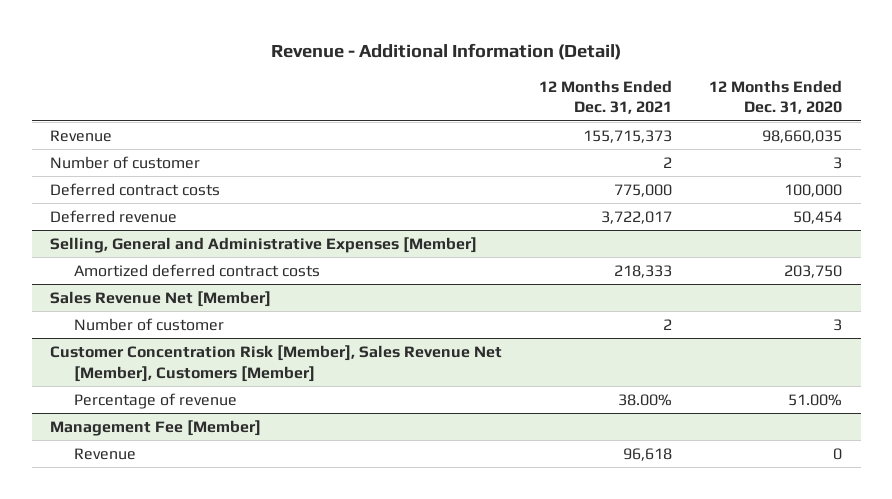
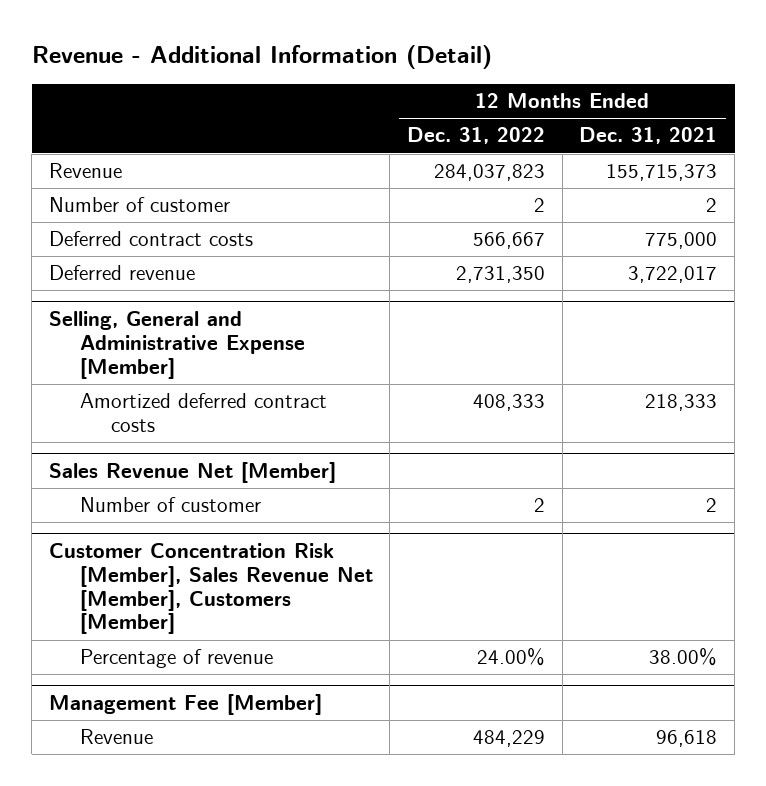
[709,79,843,115] 12 Months Ended Dec. 31, 2020 -> none
none -> [407,127,546,145] Dec. 31, 2022
[50,236,478,253] Selling, General and Administrative Expenses [Member] -> [48,311,305,379] Selling, General and Administrative Expense [Member]

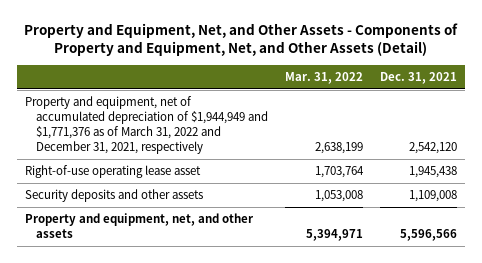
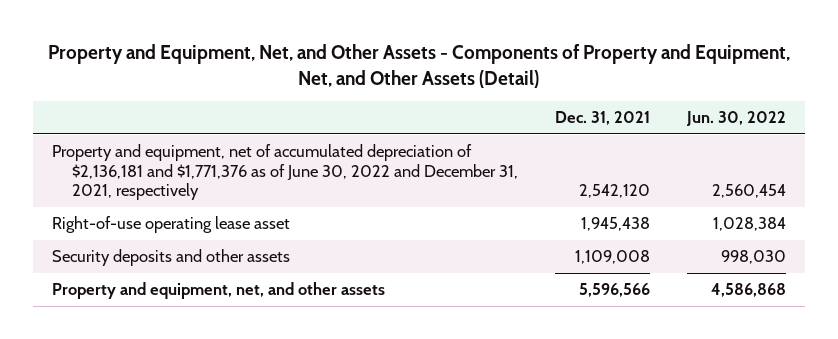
[285,72,364,85] Mar. 31, 2022 -> none
none -> [686,111,787,127] Jun. 30, 2022
[25,96,269,155] Property and equipment, net of accumulated depreciation of $1,944,949 and $1,771,376 as of March 31, 2022 and December 31, 2021, respectively -> [51,144,518,201] Property and equipment, net of accumulated depreciation of $2,136,181 and $1,771,376 as of June 30, 2022 and December 31, 2021, respectively

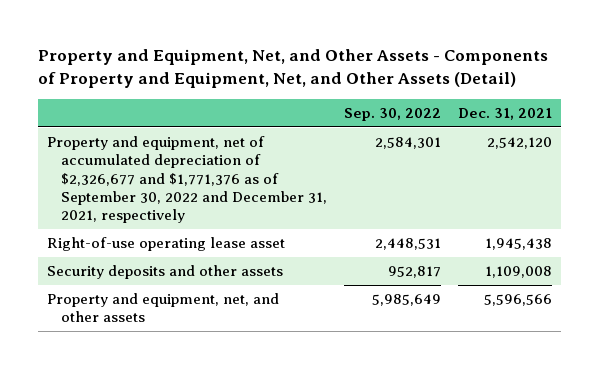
[686,111,787,127] Jun. 30, 2022 -> none
none -> [344,107,442,121] Sep. 30, 2022
[51,144,518,201] Property and equipment, net of accumulated depreciation of $2,136,181 and $1,771,376 as of June 30, 2022 and December 31, 2021, respectively -> [46,135,327,224] Property and equipment, net of accumulated depreciation of $2,326,677 and $1,771,376 as of September 30, 2022 and December 31, 2021, respectively

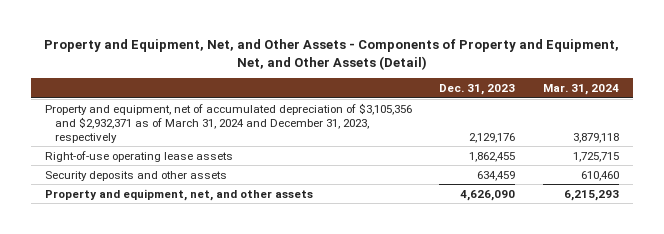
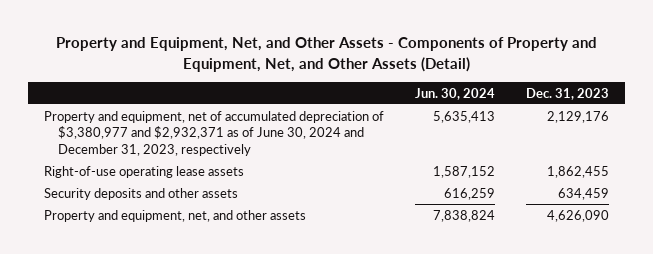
[542,83,619,95] Mar. 31, 2024 -> none
none -> [415,87,496,100] Jun. 30, 2024
[44,102,412,143] Property and equipment, net of accumulated depreciation of $3,105,356 and $2,932,371 as of March 31, 2024 and December 31, 2023, respectively -> [43,110,384,156] Property and equipment, net of accumulated depreciation of $3,380,977 and $2,932,371 as of June 30, 2024 and December 31, 2023, respectively

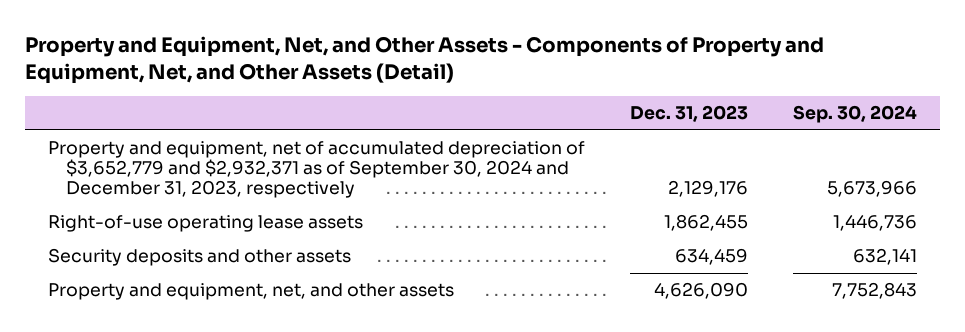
[415,87,496,100] Jun. 30, 2024 -> none
none -> [793,105,918,124] Sep. 30, 2024
[43,110,384,156] Property and equipment, net of accumulated depreciation of $3,380,977 and $2,932,371 as of June 30, 2024 and December 31, 2023, respectively -> [47,141,585,199] Property and equipment, net of accumulated depreciation of $3,652,779 and $2,932,371 as of September 30, 2024 and December 31, 2023, respectively

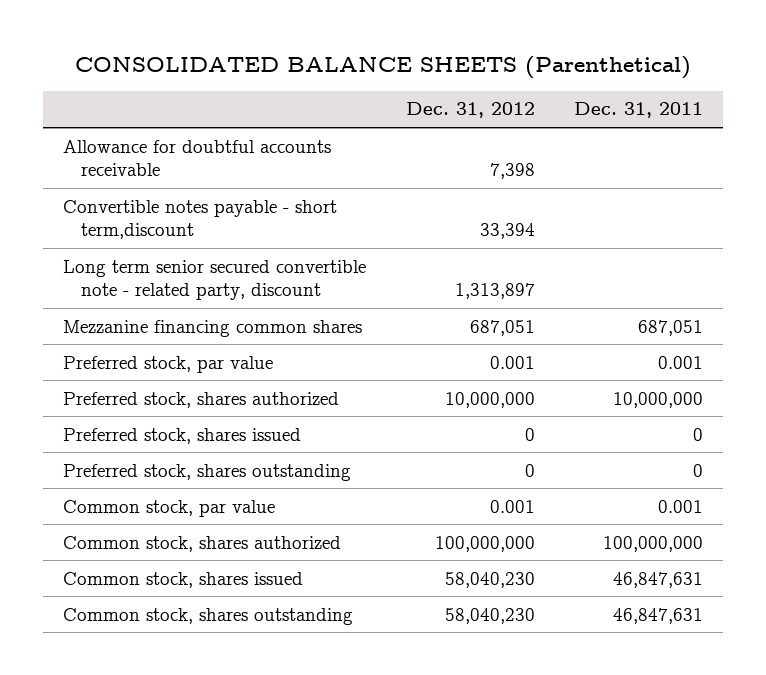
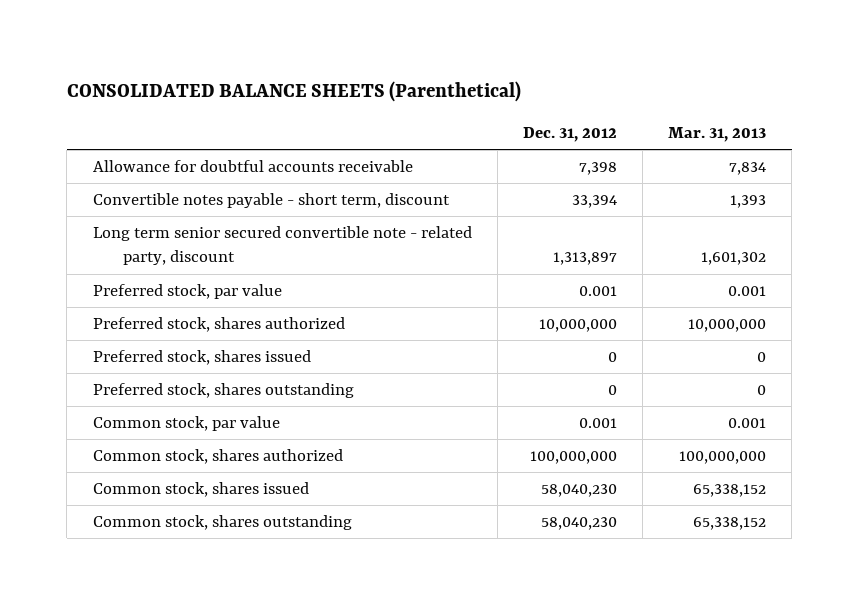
[574,102,704,119] Dec. 31, 2011 -> none
none -> [668,127,767,143] Mar. 31, 2013
[62,199,337,239] Convertible notes payable - short term,discount -> [92,193,450,209] Convertible notes payable - short term, discount
[62,319,362,337] Mezzanine financing common shares -> none

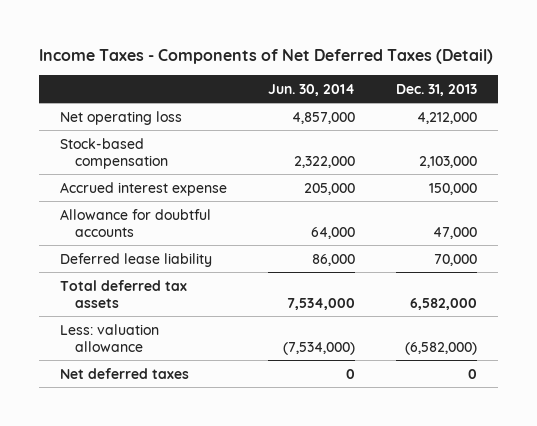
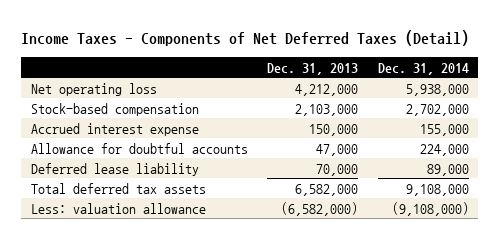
[267,83,355,96] Jun. 30, 2014 -> none
none -> [377,62,469,75] Dec. 31, 2014
[59,367,189,379] Net deferred taxes -> none

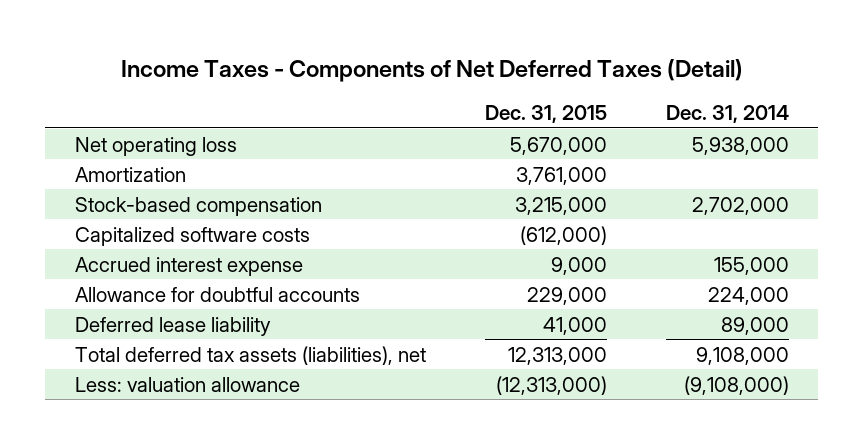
[267,62,359,75] Dec. 31, 2013 -> none
none -> [484,105,607,124] Dec. 31, 2015
none -> [74,166,186,182] Amortization
none -> [74,226,310,246] Capitalized software costs
[31,182,207,194] Total deferred tax assets -> [74,345,426,365] Total deferred tax assets (liabilities), net

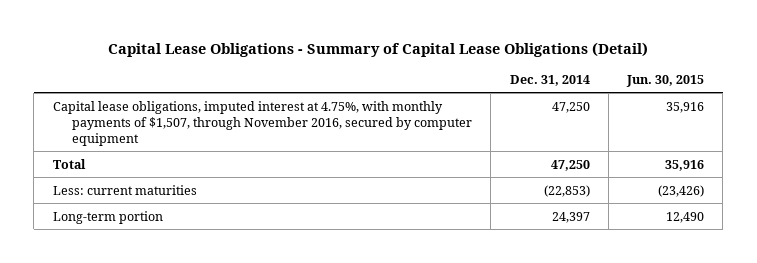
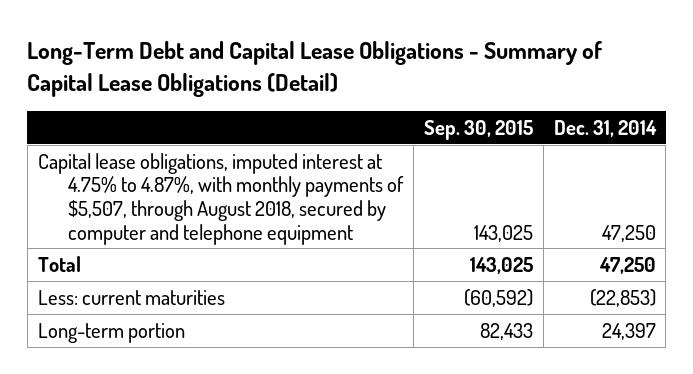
[108,41,649,57] Capital Lease Obligations - Summary of Capital Lease Obligations (Detail) -> [27,41,603,97] Long-Term Debt and Capital Lease Obligations - Summary of Capital Lease Obligations (Detail)
[626,74,705,87] Jun. 30, 2015 -> none
none -> [423,119,533,140] Sep. 30, 2015
[52,100,473,146] Capital lease obligations, imputed interest at 4.75%, with monthly payments of $1,507, through November 2016, secured by computer equipment -> [37,152,405,245] Capital lease obligations, imputed interest at 4.75% to 4.87%, with monthly payments of $5,507, through August 2018, secured by computer and telephone equipment

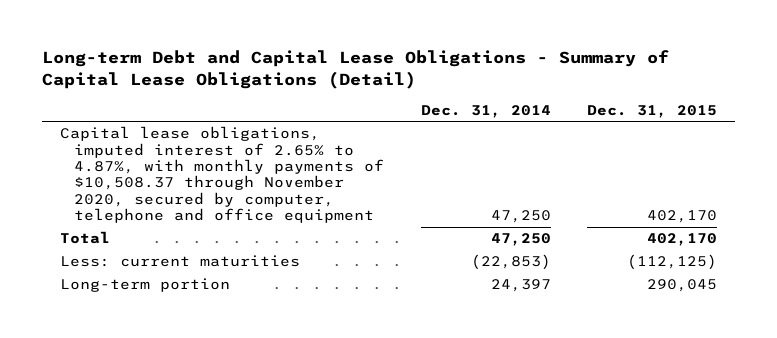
[27,41,603,97] Long-Term Debt and Capital Lease Obligations - Summary of Capital Lease Obligations (Detail) -> [41,50,669,89] Long-term Debt and Capital Lease Obligations - Summary of Capital Lease Obligations (Detail)
[423,119,533,140] Sep. 30, 2015 -> none
none -> [586,104,717,118] Dec. 31, 2015
[37,152,405,245] Capital lease obligations, imputed interest at 4.75% to 4.87%, with monthly payments of $5,507, through August 2018, secured by computer and telephone equipment -> [59,126,385,224] Capital lease obligations, imputed interest of 2.65% to 4.87%, with monthly payments of $10,508.37 through November 2020, secured by computer, telephone and office equipment

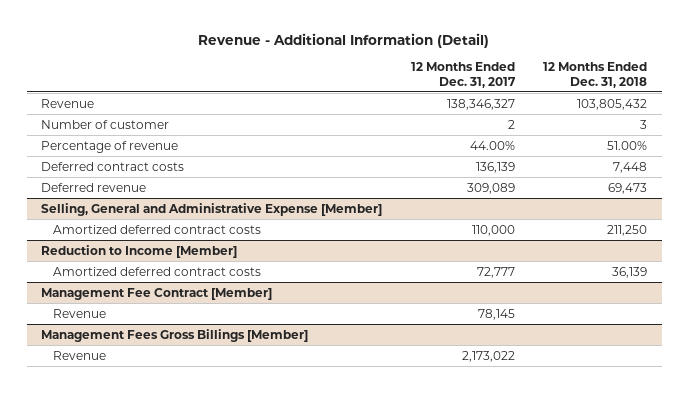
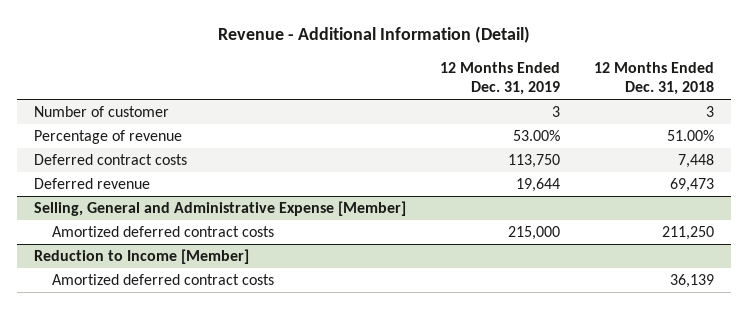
[410,62,516,88] 12 Months Ended Dec. 31, 2017 -> none
none -> [439,61,560,96] 12 Months Ended Dec. 31, 2019
[41,98,95,108] Revenue -> none
[41,287,273,300] Management Fee Contract [Member] -> none
[53,308,107,318] Revenue -> none
[41,328,309,342] Management Fees Gross Billings [Member] -> none
[53,350,107,360] Revenue -> none

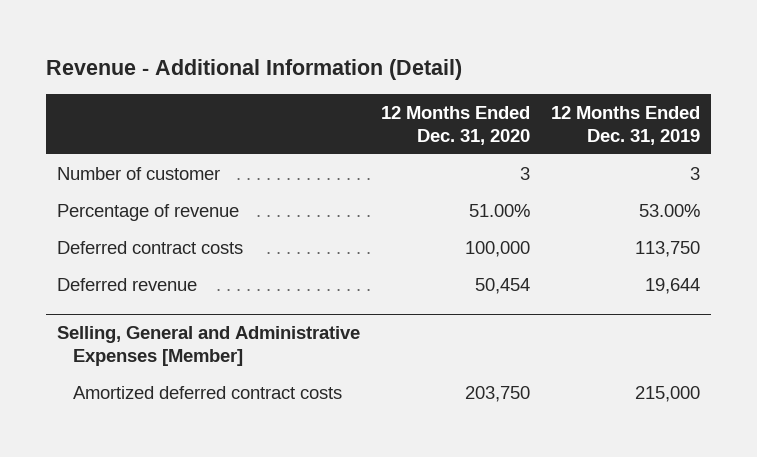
[593,61,714,96] 12 Months Ended Dec. 31, 2018 -> none
none -> [381,106,531,145] 12 Months Ended Dec. 31, 2020
[33,200,406,216] Selling, General and Administrative Expense [Member] -> [56,326,360,366] Selling, General and Administrative Expenses [Member]
[33,248,249,264] Reduction to Income [Member] -> none
[52,273,275,285] Amortized deferred contract costs -> none

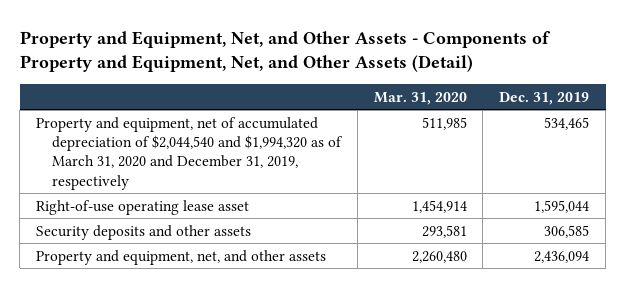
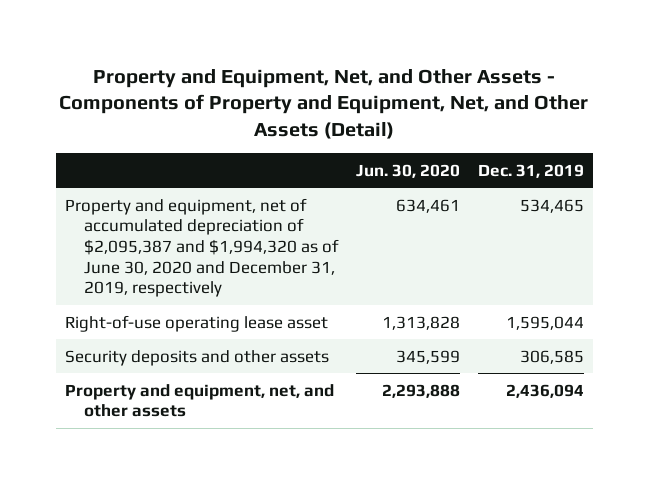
[373,91,467,105] Mar. 31, 2020 -> none
none -> [356,164,461,179] Jun. 30, 2020
[36,116,343,190] Property and equipment, net of accumulated depreciation of $2,044,540 and $1,994,320 as of March 31, 2020 and December 31, 2019, respectively -> [64,197,340,298] Property and equipment, net of accumulated depreciation of $2,095,387 and $1,994,320 as of June 30, 2020 and December 31, 2019, respectively

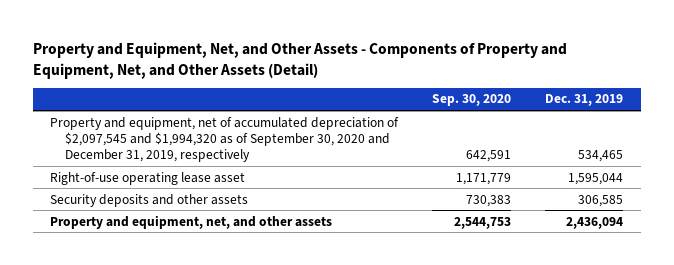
[356,164,461,179] Jun. 30, 2020 -> none
none -> [432,94,512,107] Sep. 30, 2020
[64,197,340,298] Property and equipment, net of accumulated depreciation of $2,095,387 and $1,994,320 as of June 30, 2020 and December 31, 2019, respectively -> [50,116,400,162] Property and equipment, net of accumulated depreciation of $2,097,545 and $1,994,320 as of September 30, 2020 and December 31, 2019, respectively

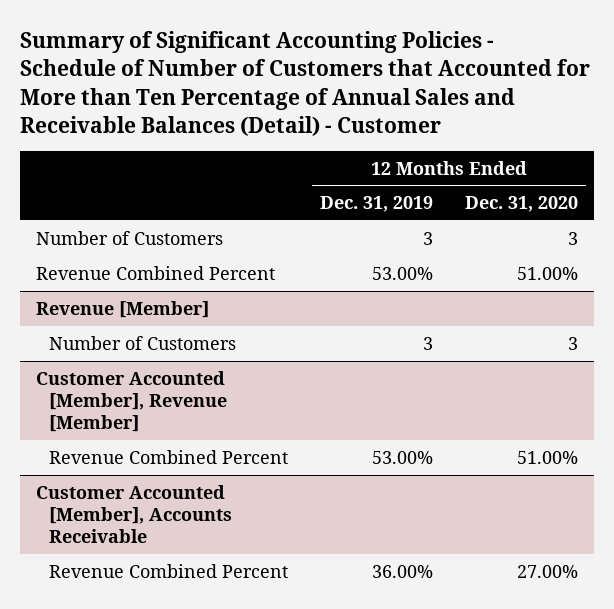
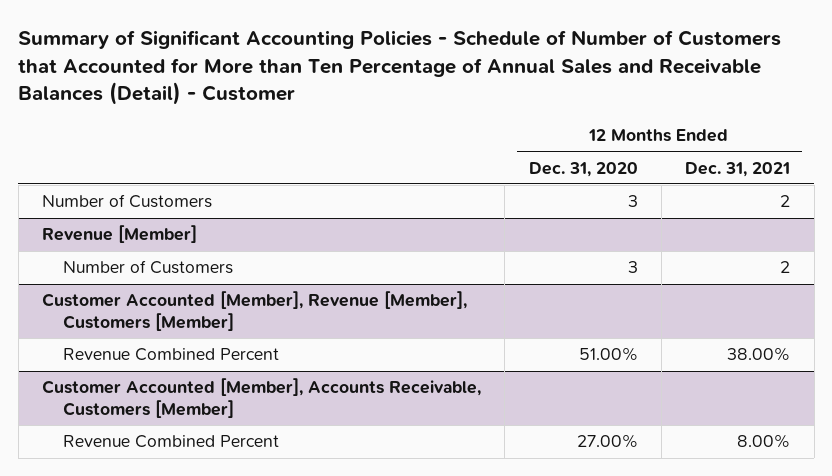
[320,196,434,213] Dec. 31, 2019 -> none
none -> [685,161,791,177] Dec. 31, 2021
[36,265,276,280] Revenue Combined Percent -> none
[36,370,228,433] Customer Accounted [Member], Revenue [Member] -> [41,291,467,331] Customer Accounted [Member], Revenue [Member], Customers [Member]
[36,484,233,544] Customer Accounted [Member], Accounts Receivable -> [41,378,481,418] Customer Accounted [Member], Accounts Receivable, Customers [Member]

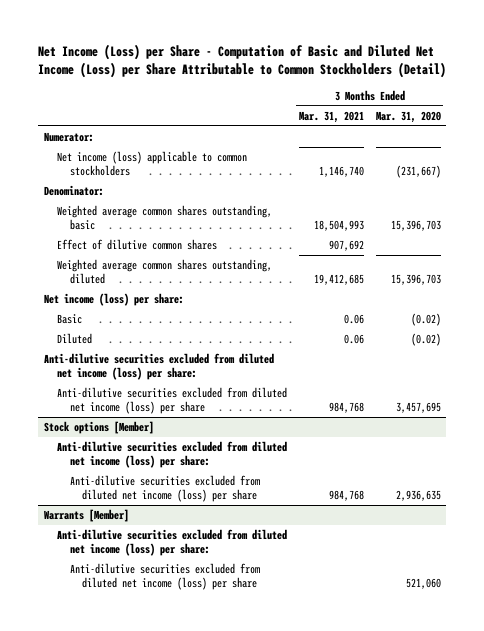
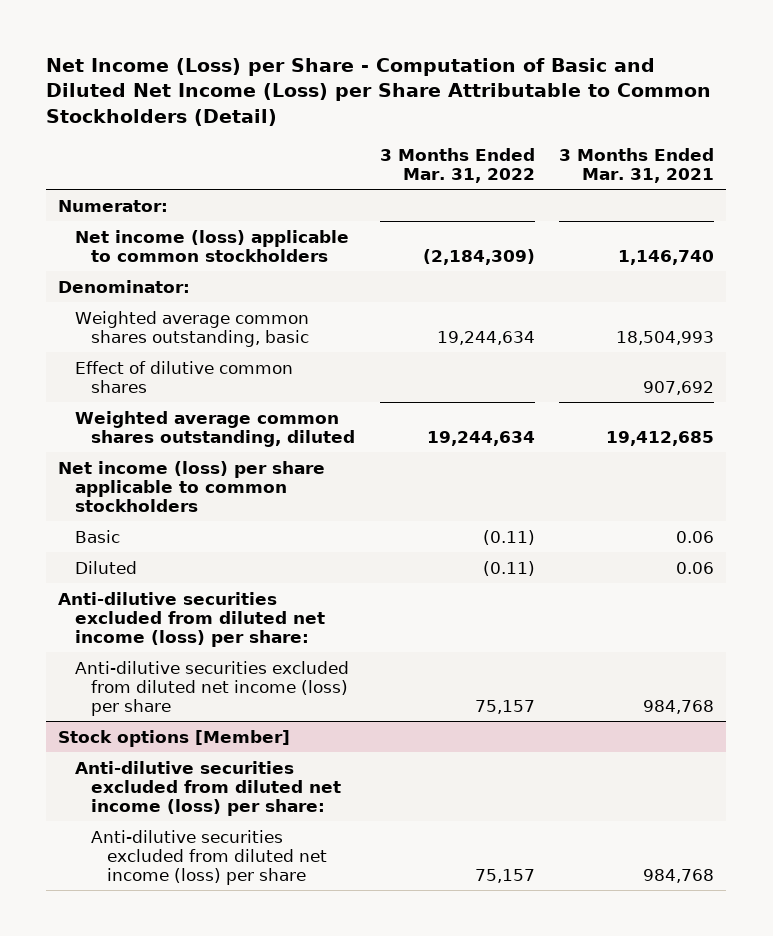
[375,110,441,123] Mar. 31, 2020 -> none
none -> [379,147,535,183] 3 Months Ended Mar. 31, 2022
[43,293,184,307] Net income (loss) per share: -> [58,460,326,512] Net income (loss) per share applicable to common stockholders
[43,509,129,523] Warrants [Member] -> none
[56,529,287,557] Anti-dilutive securities excluded from diluted net income (loss) per share: -> none
[69,563,260,591] Anti-dilutive securities excluded from diluted net income (loss) per share -> none

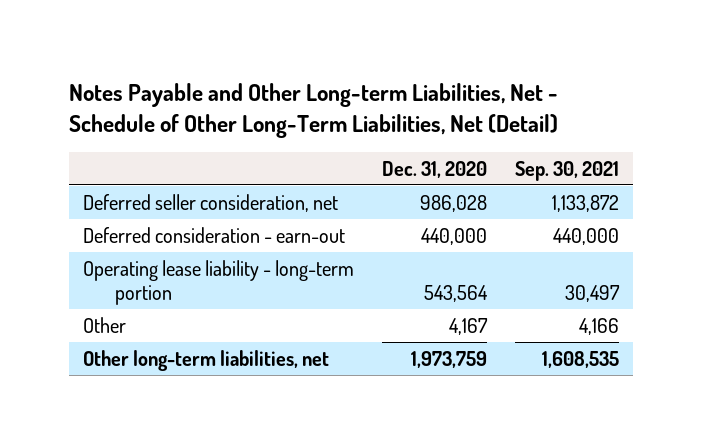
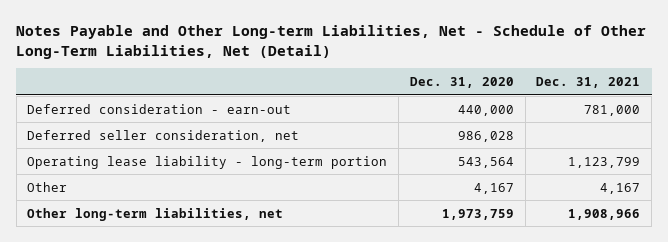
[515,160,620,181] Sep. 30, 2021 -> none
none -> [536,77,641,89] Dec. 31, 2021
[83,193,339,212] Deferred seller consideration, net -> [27,129,300,142] Deferred seller consideration, net

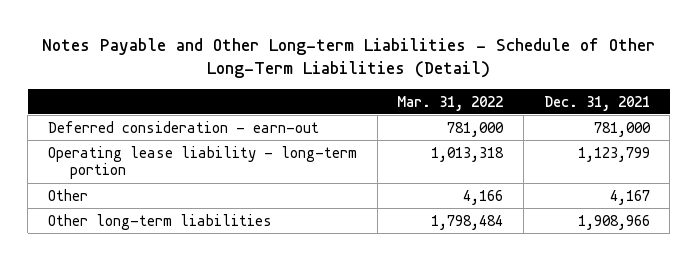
[16,24,647,59] Notes Payable and Other Long-term Liabilities, Net - Schedule of Other Long-Term Liabilities, Net (Detail) -> [41,37,655,78] Notes Payable and Other Long-term Liabilities - Schedule of Other Long-Term Liabilities (Detail)
[409,77,514,89] Dec. 31, 2020 -> none
none -> [397,95,504,111] Mar. 31, 2022
[27,129,300,142] Deferred seller consideration, net -> none
[27,207,284,221] Other long-term liabilities, net -> [47,213,272,230] Other long-term liabilities

